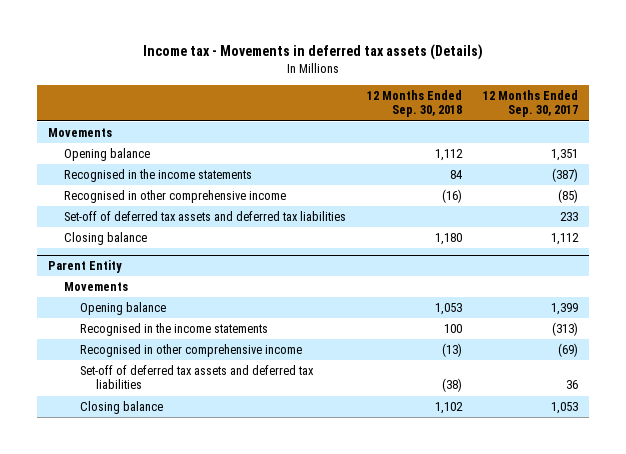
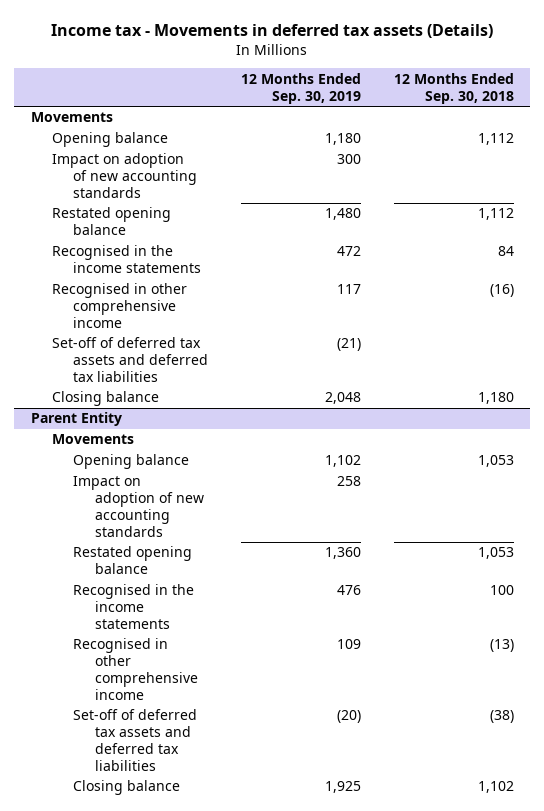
[483,89,579,118] 12 Months Ended Sep. 30, 2017 -> none
none -> [240,72,361,104] 12 Months Ended Sep. 30, 2019
none -> [52,153,198,198] Impact on adoption of new accounting standards
none -> [52,207,172,236] Restated opening balance
none -> [73,476,204,537] Impact on adoption of new accounting standards
none -> [73,546,193,575] Restated opening balance

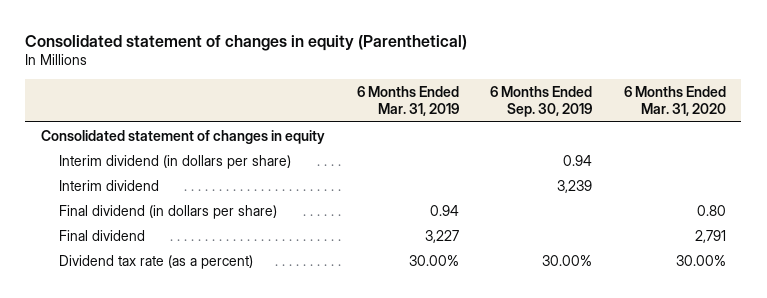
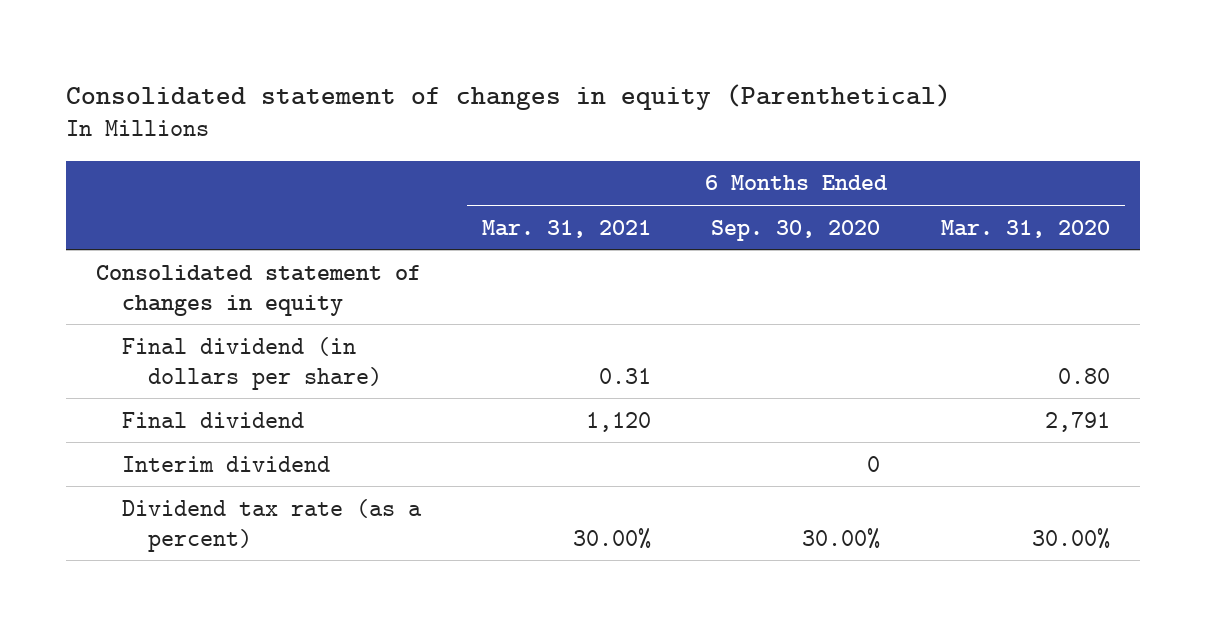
[356,85,459,117] 6 Months Ended Mar. 31, 2019 -> none
[490,85,593,118] 6 Months Ended Sep. 30, 2019 -> none
none -> [481,219,651,238] Mar. 31, 2021
none -> [711,219,881,241] Sep. 30, 2020
[59,154,292,169] Interim dividend (in dollars per share) -> none
[59,179,160,191] Interim dividend -> [122,455,331,472] Interim dividend

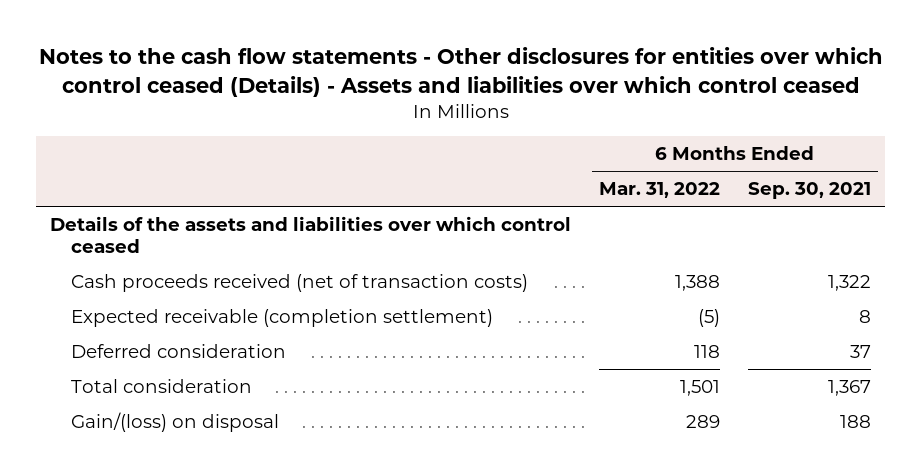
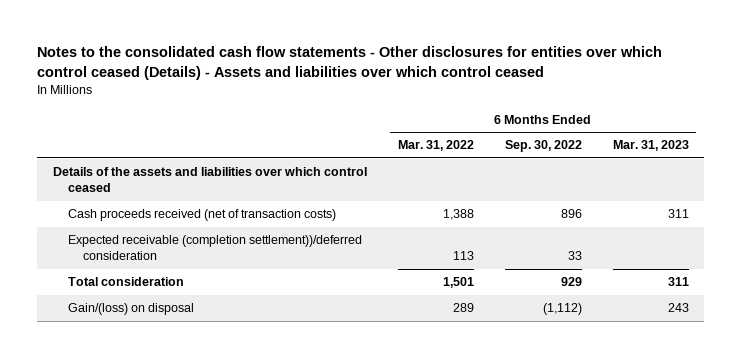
[38,47,883,97] Notes to the cash flow statements - Other disclosures for entities over which control ceased (Details) - Assets and liabilities over which control ceased -> [37,46,663,80] Notes to the consolidated cash flow statements - Other disclosures for entities over which control ceased (Details) - Assets and liabilities over which control ceased
[748,182,872,200] Sep. 30, 2021 -> none
none -> [504,140,582,153] Sep. 30, 2022
none -> [612,140,689,152] Mar. 31, 2023
[70,344,286,359] Deferred consideration -> none
[70,309,493,328] Expected receivable (completion settlement) -> [68,235,363,261] Expected receivable (completion settlement))/deferred consideration
[698,309,721,328] (5) -> [452,251,474,261] 113

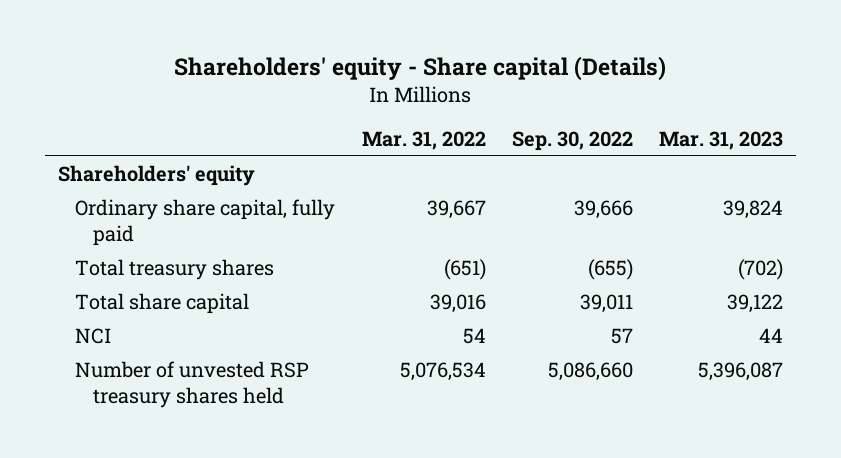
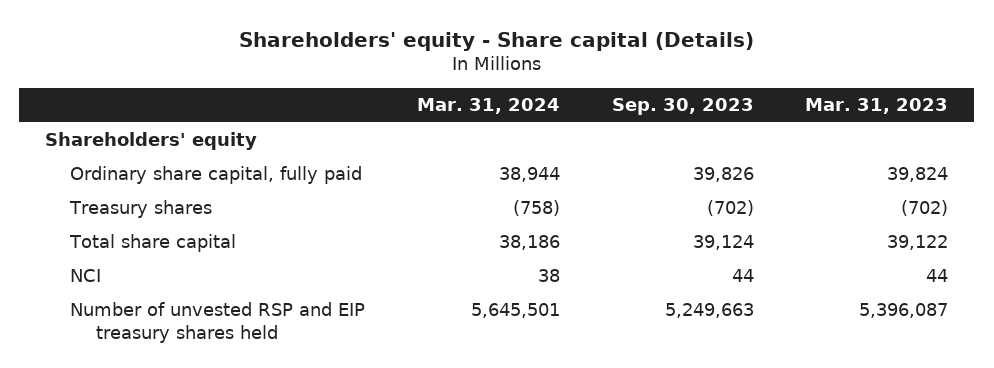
[361,131,486,151] Mar. 31, 2022 -> none
[511,131,633,152] Sep. 30, 2022 -> none
none -> [417,98,561,115] Mar. 31, 2024
none -> [611,98,754,116] Sep. 30, 2023
[75,259,275,281] Total treasury shares -> [69,200,213,219] Treasury shares
[75,361,310,408] Number of unvested RSP treasury shares held -> [70,302,366,343] Number of unvested RSP and EIP treasury shares held

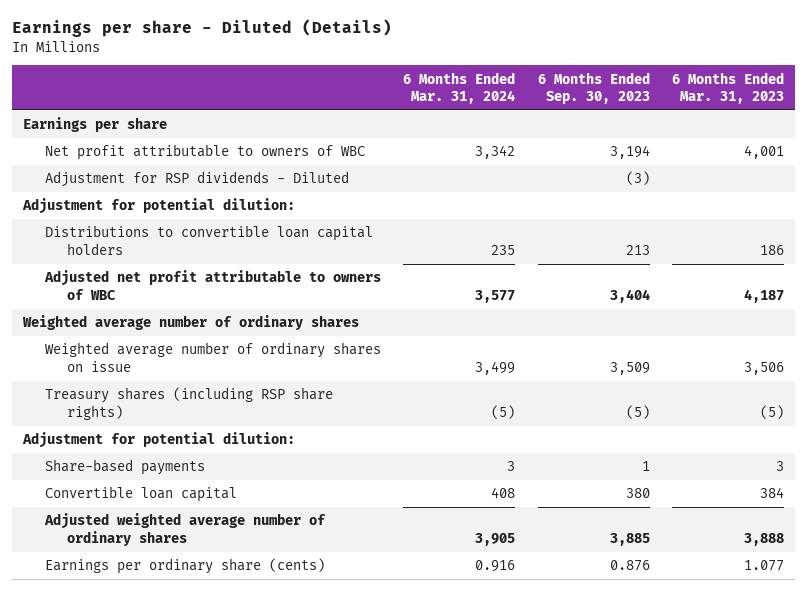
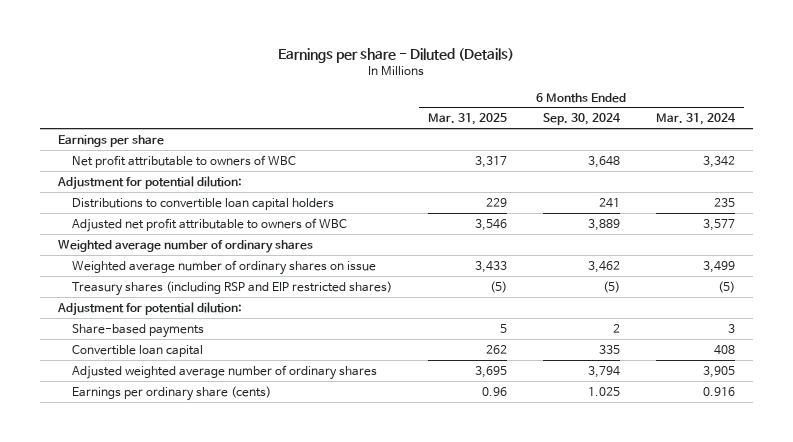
[537,71,650,105] 6 Months Ended Sep. 30, 2023 -> none
[672,71,785,105] 6 Months Ended Mar. 31, 2023 -> none
none -> [427,113,507,126] Mar. 31, 2025
none -> [542,113,621,126] Sep. 30, 2024
[45,171,350,188] Adjustment for RSP dividends - Diluted -> none
[45,387,334,420] Treasury shares (including RSP share rights) -> [71,280,392,296] Treasury shares (including RSP and EIP restricted shares)

